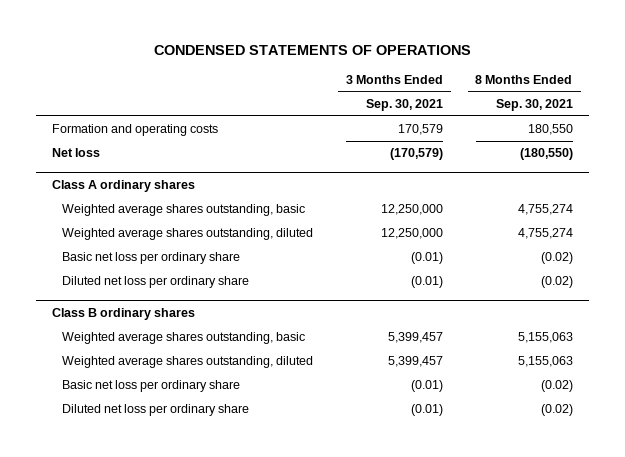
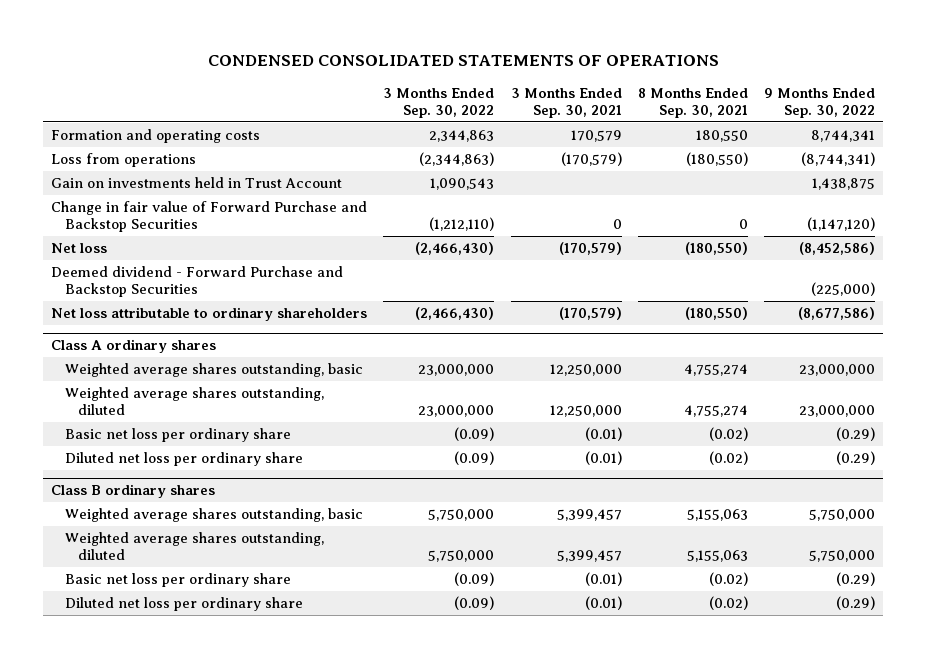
[153,45,471,56] CONDENSED STATEMENTS OF OPERATIONS -> [208,55,720,67] CONDENSED CONSOLIDATED STATEMENTS OF OPERATIONS
none -> [383,87,495,118] 3 Months Ended Sep. 30, 2022
none -> [763,87,875,118] 9 Months Ended Sep. 30, 2022
none -> [51,152,197,167] Loss from operations
none -> [51,176,343,188] Gain on investments held in Trust Account
none -> [51,200,368,232] Change in fair value of Forward Purchase and Backstop Securities
none -> [51,265,344,297] Deemed dividend - Forward Purchase and Backstop Securities
none -> [51,306,368,321] Net loss attributable to ordinary shareholders

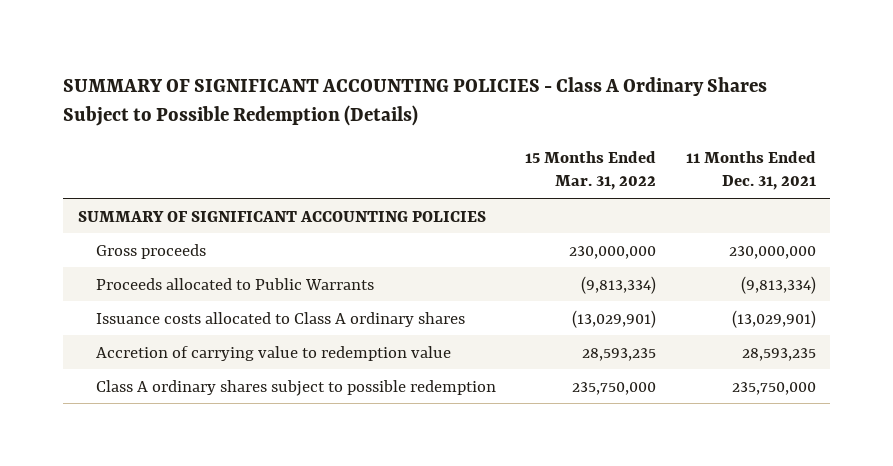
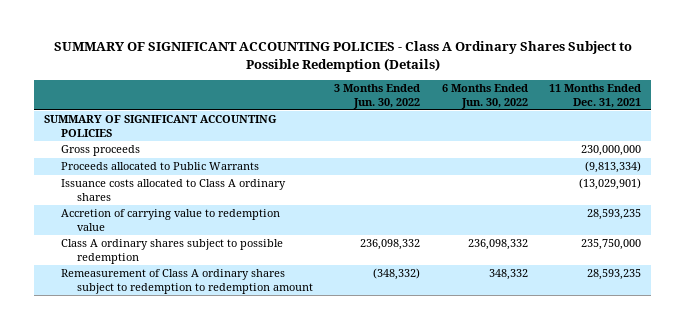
[525,150,657,191] 15 Months Ended Mar. 31, 2022 -> none
none -> [334,84,421,109] 3 Months Ended Jun. 30, 2022
none -> [441,84,528,109] 6 Months Ended Jun. 30, 2022
none -> [60,269,314,294] Remeasurement of Class A ordinary shares subject to redemption to redemption amount

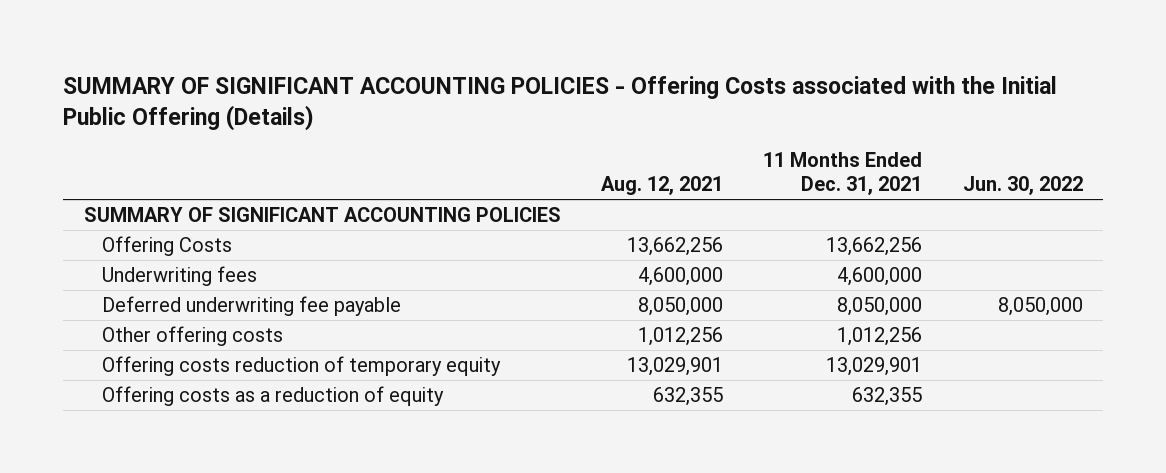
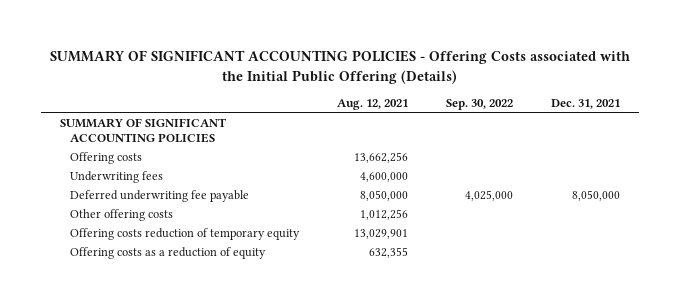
[763,152,923,196] 11 Months Ended Dec. 31, 2021 -> none
[962,176,1083,196] Jun. 30, 2022 -> none
none -> [446,98,514,110] Sep. 30, 2022
none -> [551,98,621,109] Dec. 31, 2021
[102,235,233,256] Offering Costs -> [70,151,143,164] Offering costs

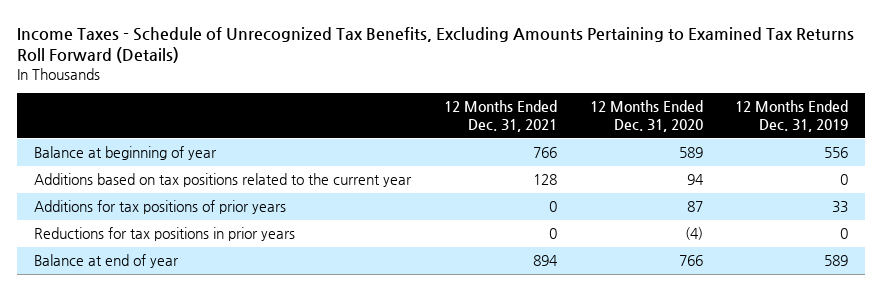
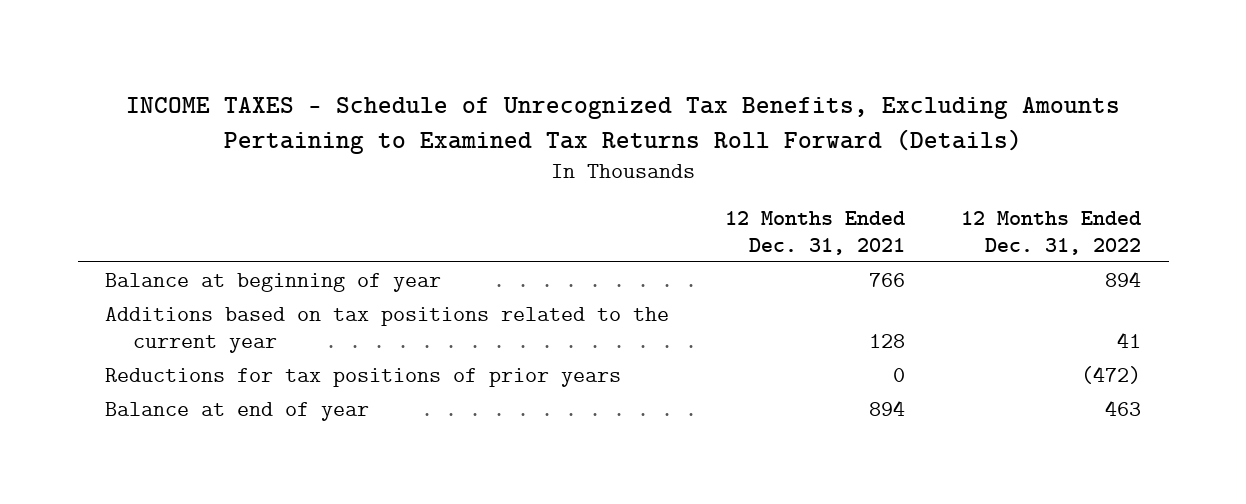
[17,26,855,64] Income Taxes - Schedule of Unrecognized Tax Benefits, Excluding Amounts Pertaining to Examined Tax Returns Roll Forward (Details) -> [126,96,1121,154] INCOME TAXES - Schedule of Unrecognized Tax Benefits, Excluding Amounts Pertaining to Examined Tax Returns Roll Forward (Details)
[589,100,703,133] 12 Months Ended Dec. 31, 2020 -> none
[735,100,849,133] 12 Months Ended Dec. 31, 2019 -> none
none -> [960,210,1141,255] 12 Months Ended Dec. 31, 2022
[33,200,286,215] Additions for tax positions of prior years -> none
[33,227,295,242] Reductions for tax positions in prior years -> [105,367,622,387] Reductions for tax positions of prior years

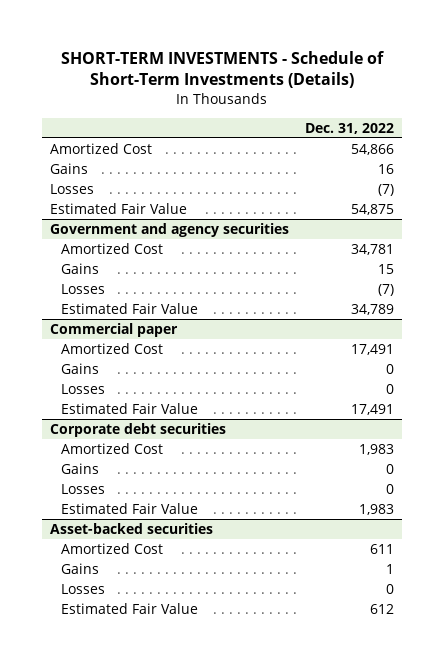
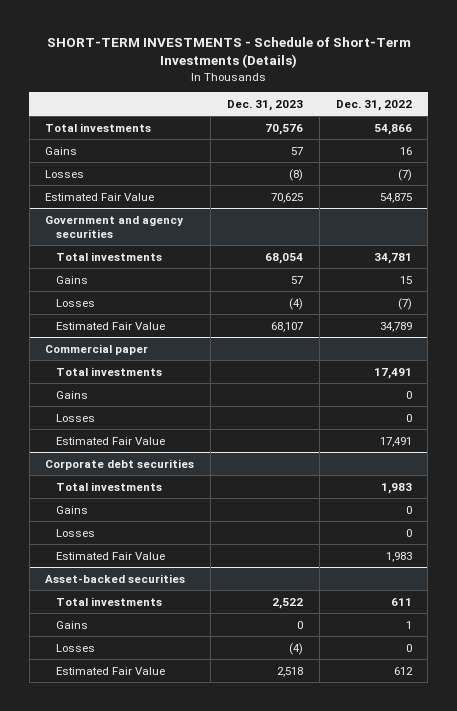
none -> [227,99,304,111] Dec. 31, 2023
[50,142,153,154] Amortized Cost -> [45,122,152,132] Total investments
[61,242,164,254] Amortized Cost -> [55,251,162,261] Total investments
[61,342,164,354] Amortized Cost -> [55,366,162,376] Total investments
[61,442,164,454] Amortized Cost -> [55,481,162,491] Total investments
[61,542,164,554] Amortized Cost -> [55,596,162,606] Total investments

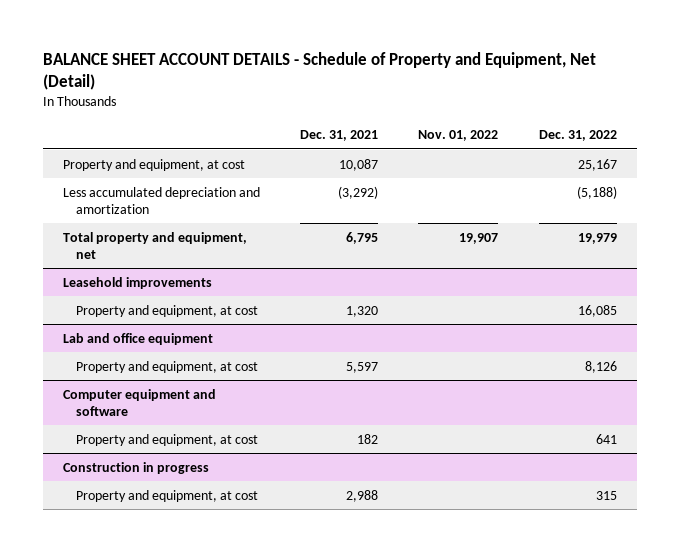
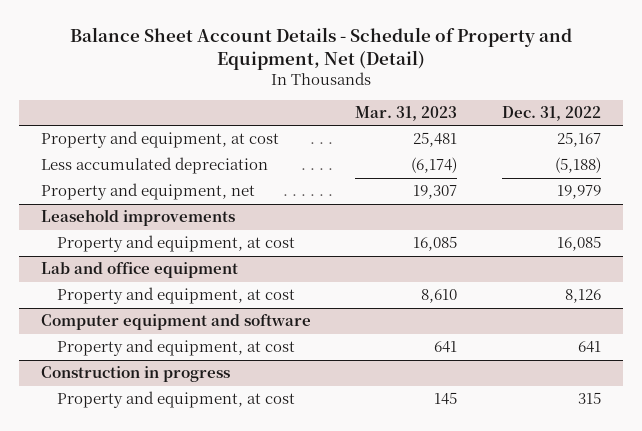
[42,51,596,90] BALANCE SHEET ACCOUNT DETAILS - Schedule of Property and Equipment, Net (Detail) -> [69,26,572,70] Balance Sheet Account Details - Schedule of Property and Equipment, Net (Detail)
[300,130,379,142] Dec. 31, 2021 -> none
[418,130,499,142] Nov. 01, 2022 -> none
none -> [355,106,458,122] Mar. 31, 2023
[62,186,260,214] Less accumulated depreciation and amortization -> [41,157,269,175] Less accumulated depreciation
[62,231,247,259] Total property and equipment, net -> [41,183,256,201] Property and equipment, net

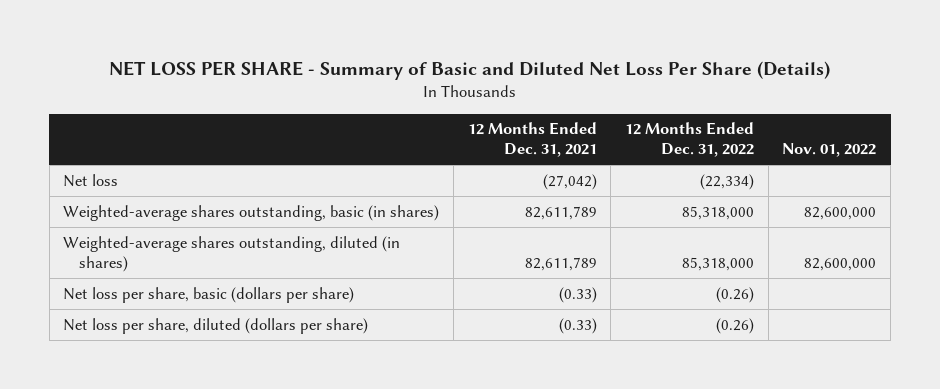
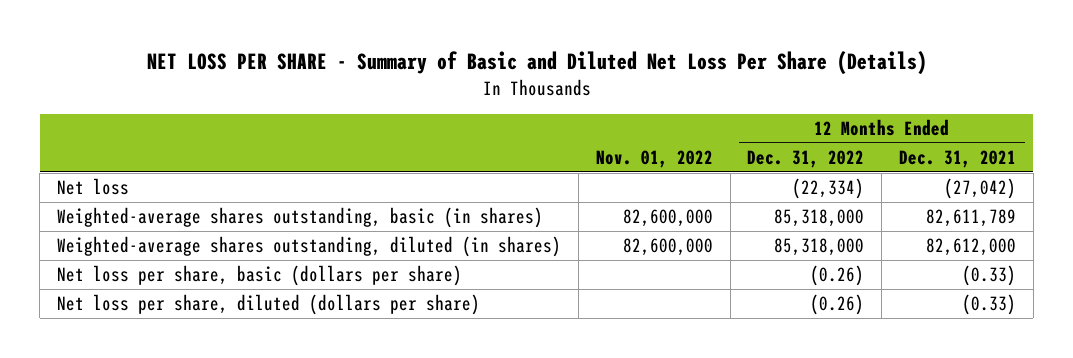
[524,256,597,271] 82,611,789 -> [926,238,1017,257] 82,612,000

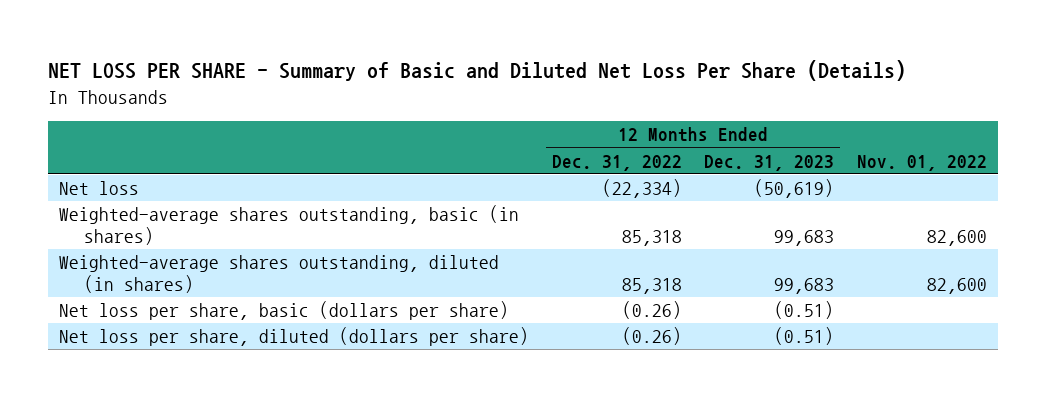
[899,149,1017,168] Dec. 31, 2021 -> none
none -> [704,154,835,171] Dec. 31, 2023
[622,209,713,228] 82,600,000 -> [926,229,987,246] 82,600
[774,209,865,228] 85,318,000 -> [621,229,682,246] 85,318
[622,238,713,257] 82,600,000 -> [926,277,987,294] 82,600
[774,238,865,257] 85,318,000 -> [621,277,682,294] 85,318

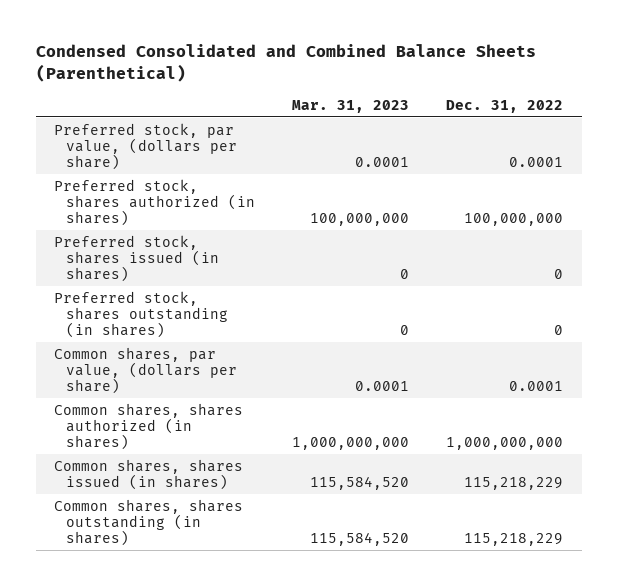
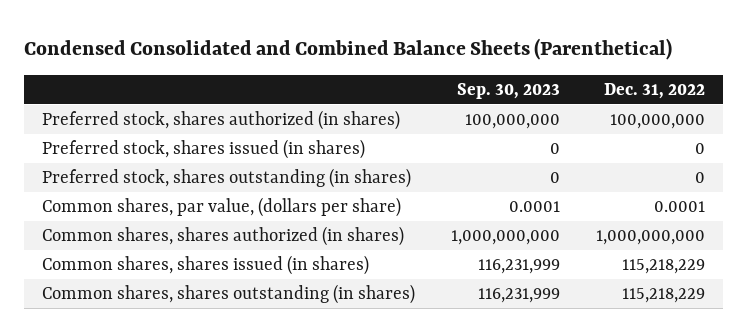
[291,99,409,113] Mar. 31, 2023 -> none
none -> [456,82,560,99] Sep. 30, 2023
[54,122,237,170] Preferred stock, par value, (dollars per share) -> none

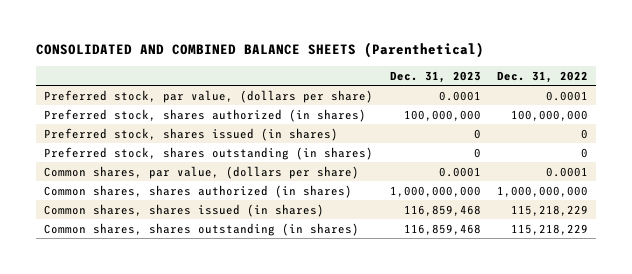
[23,37,672,60] Condensed Consolidated and Combined Balance Sheets (Parenthetical) -> [36,42,485,59] CONSOLIDATED AND COMBINED BALANCE SHEETS (Parenthetical)
[456,82,560,99] Sep. 30, 2023 -> none
none -> [389,70,481,83] Dec. 31, 2023
none -> [44,89,374,103] Preferred stock, par value, (dollars per share)

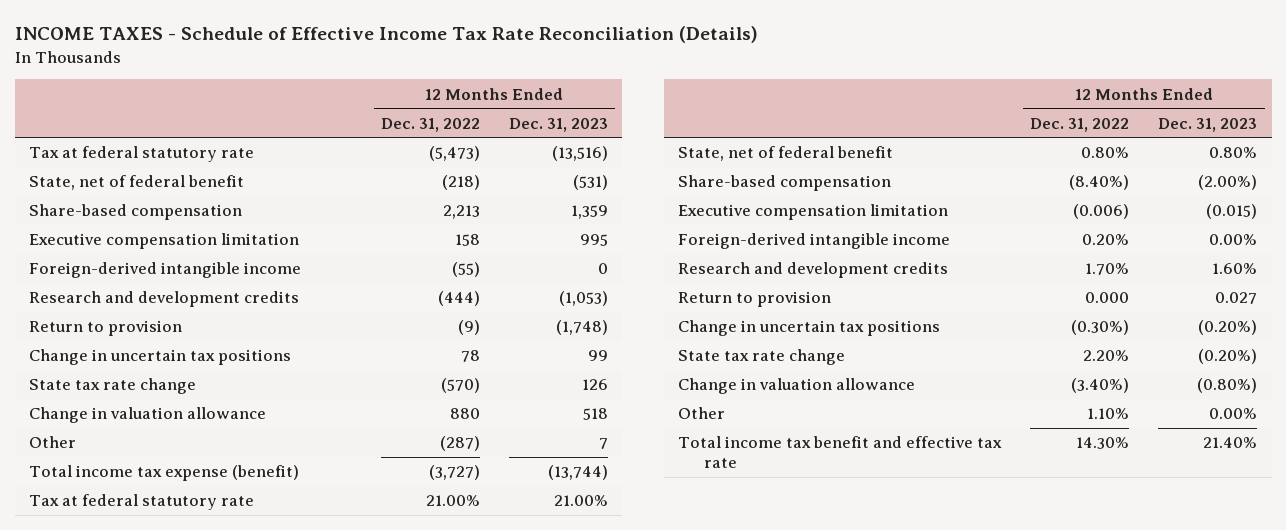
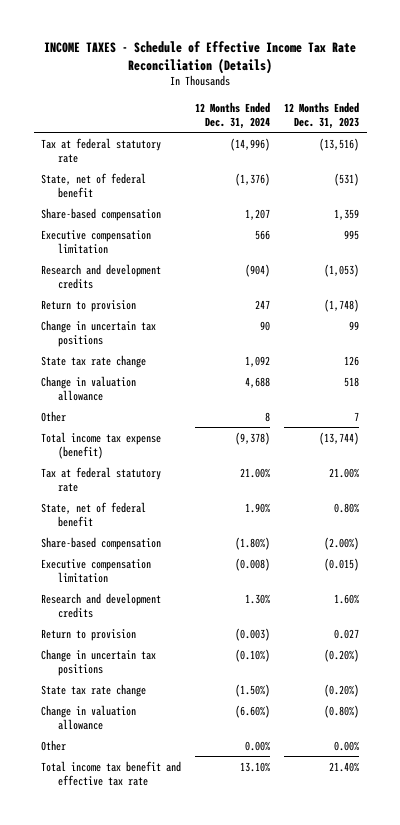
[380,117,480,132] Dec. 31, 2022 -> none
none -> [195,101,271,129] 12 Months Ended Dec. 31, 2024
[29,262,302,279] Foreign-derived intangible income -> none
[678,233,951,250] Foreign-derived intangible income -> none

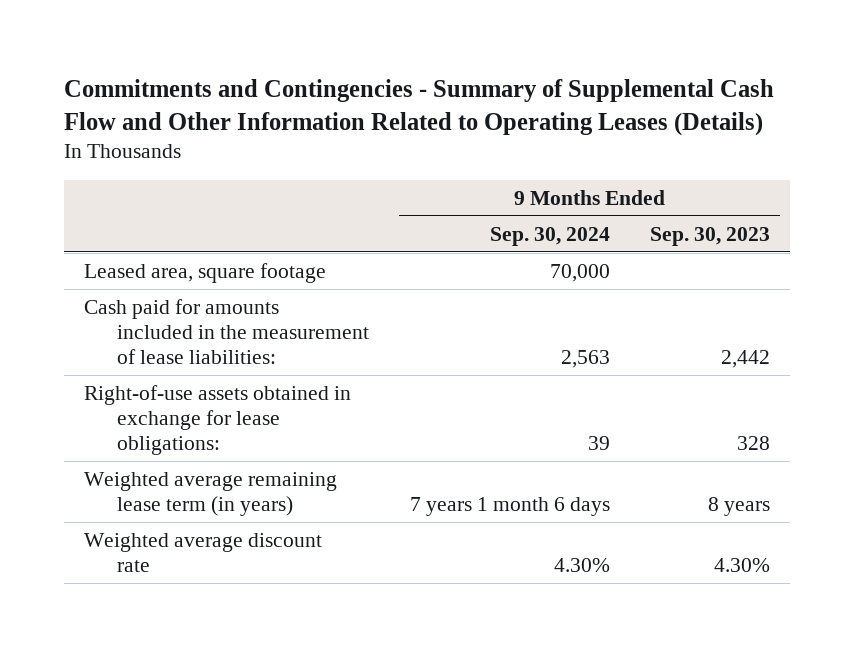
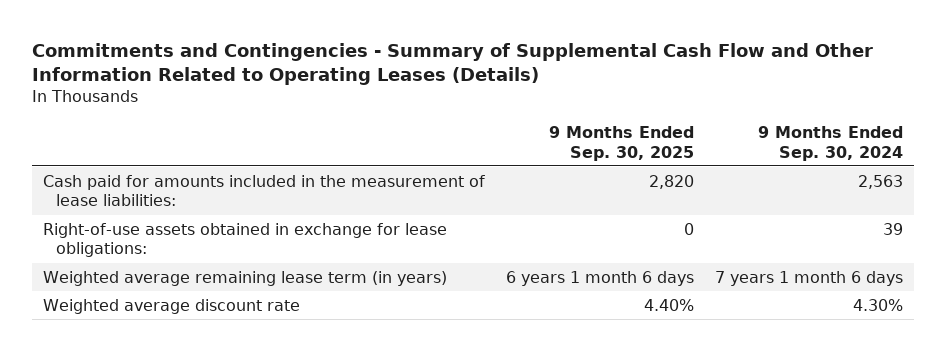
[649,226,770,246] Sep. 30, 2023 -> none
none -> [548,126,694,161] 9 Months Ended Sep. 30, 2025
[83,262,326,283] Leased area, square footage -> none

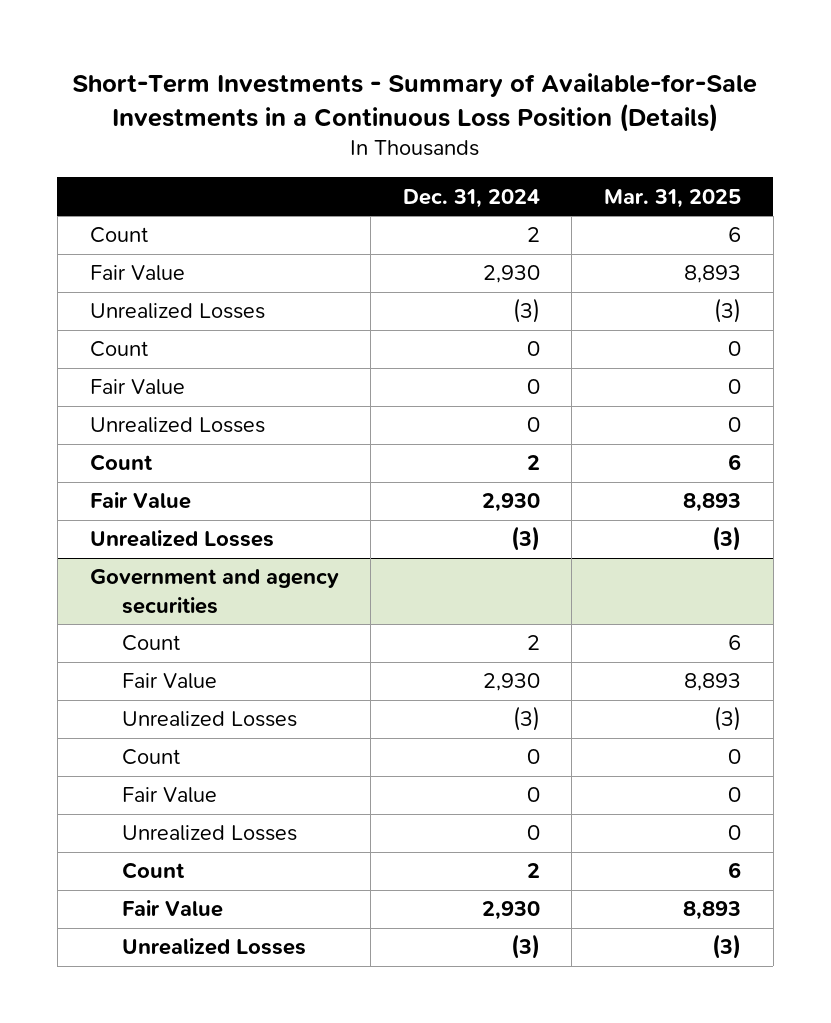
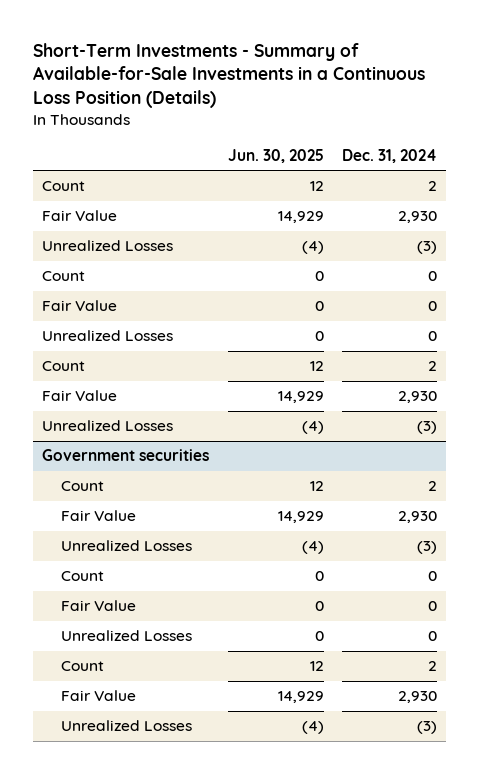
[604,188,742,208] Mar. 31, 2025 -> none
none -> [227,148,324,163] Jun. 30, 2025
[89,569,339,614] Government and agency securities -> [42,449,210,462] Government securities

